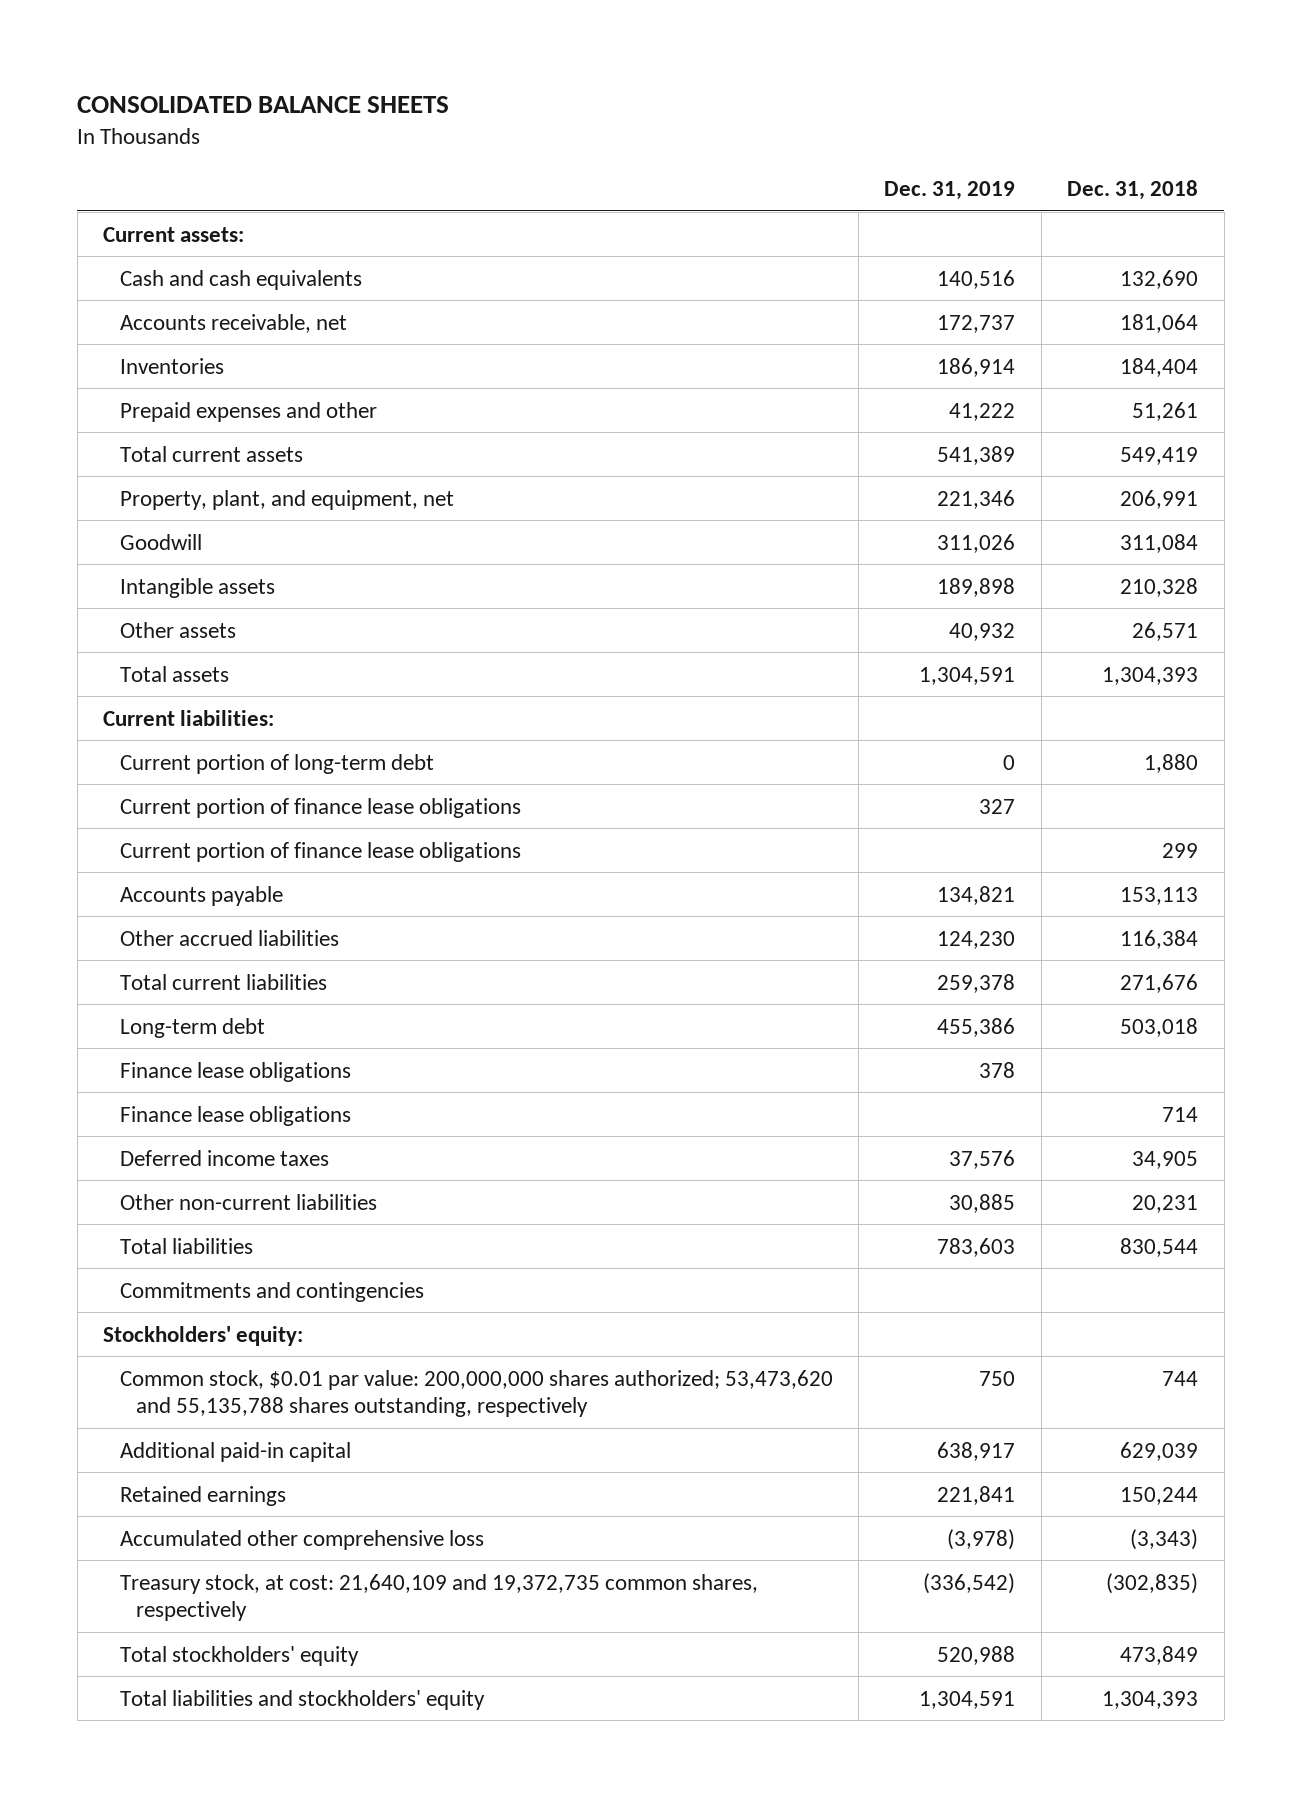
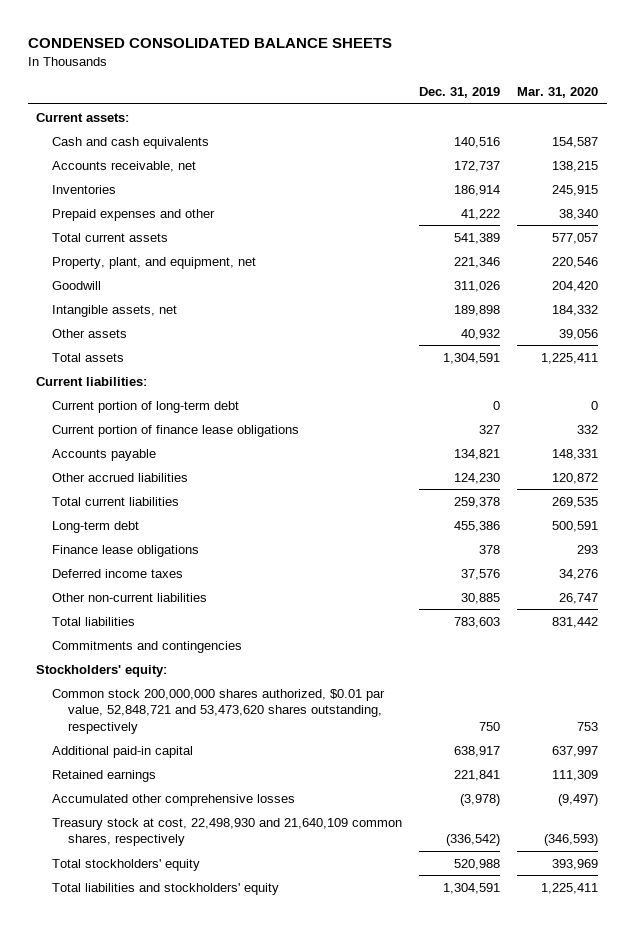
[77,95,450,113] CONSOLIDATED BALANCE SHEETS -> [27,38,392,49] CONDENSED CONSOLIDATED BALANCE SHEETS
[1067,180,1199,201] Dec. 31, 2018 -> none
none -> [517,86,599,98] Mar. 31, 2020
[119,577,275,598] Intangible assets -> [52,304,178,317] Intangible assets, net
[119,841,521,862] Current portion of finance lease obligations -> none
[119,1105,351,1126] Finance lease obligations -> none
[119,1369,833,1418] Common stock, $0.01 par value: 200,000,000 shares authorized; 53,473,620 and 55,135,788 shares outstanding, respectively -> [52,688,386,734] Common stock 200,000,000 shares authorized, $0.01 par value, 52,848,721 and 53,473,620 shares outstanding, respectively
[119,1529,484,1550] Accumulated other comprehensive loss -> [52,793,296,806] Accumulated other comprehensive losses
[119,1573,758,1622] Treasury stock, at cost: 21,640,109 and 19,372,735 common shares, respectively -> [52,817,403,847] Treasury stock at cost, 22,498,930 and 21,640,109 common shares, respectively

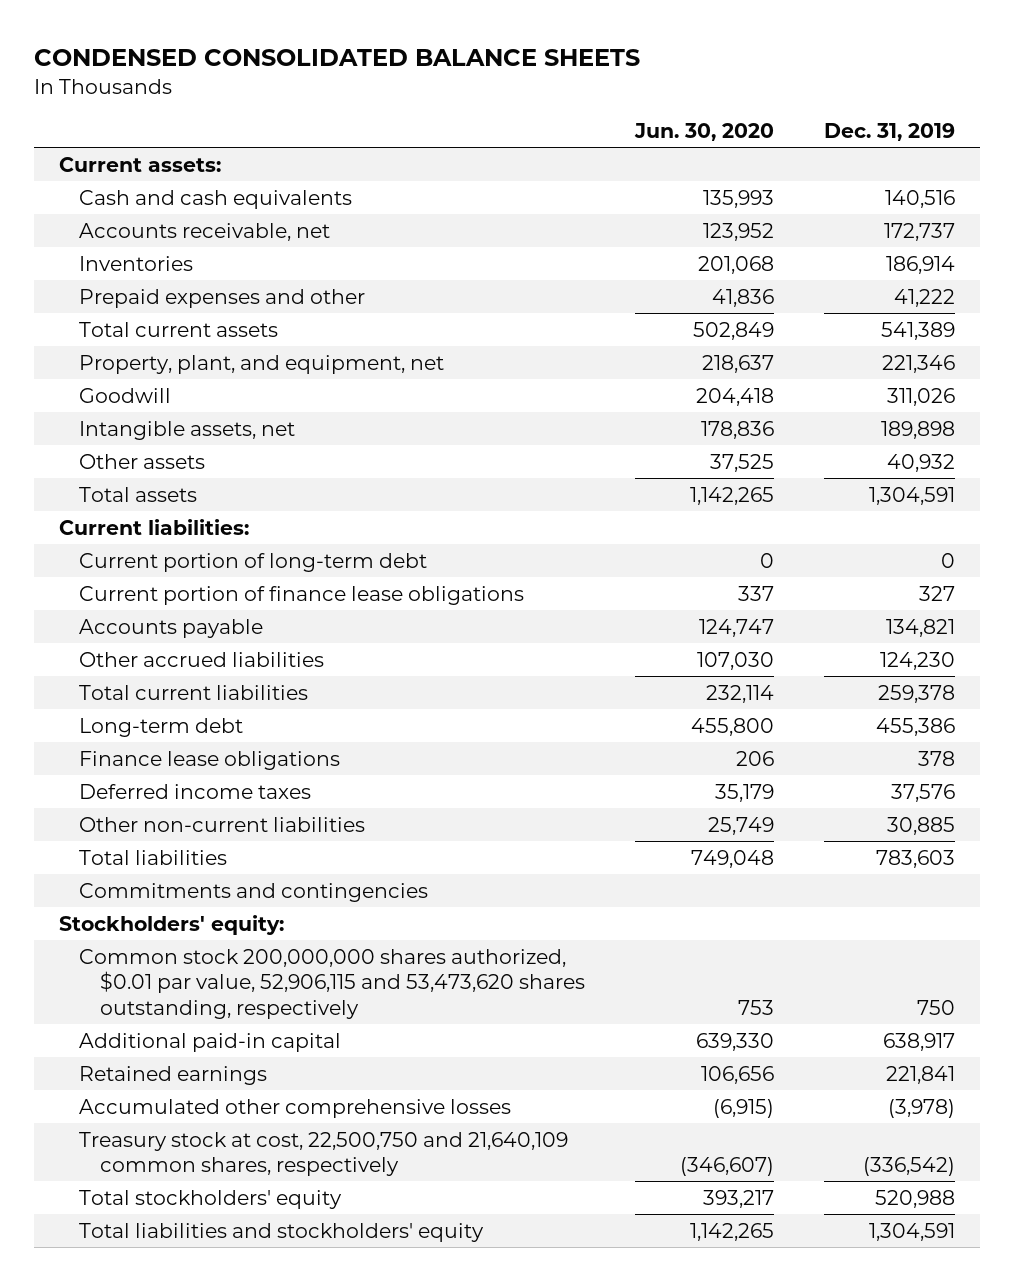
[517,86,599,98] Mar. 31, 2020 -> none
none -> [633,123,774,142] Jun. 30, 2020
[52,688,386,734] Common stock 200,000,000 shares authorized, $0.01 par value, 52,848,721 and 53,473,620 shares outstanding, respectively -> [79,948,585,1020] Common stock 200,000,000 shares authorized, $0.01 par value, 52,906,115 and 53,473,620 shares outstanding, respectively
[52,817,403,847] Treasury stock at cost, 22,498,930 and 21,640,109 common shares, respectively -> [79,1131,569,1177] Treasury stock at cost, 22,500,750 and 21,640,109 common shares, respectively

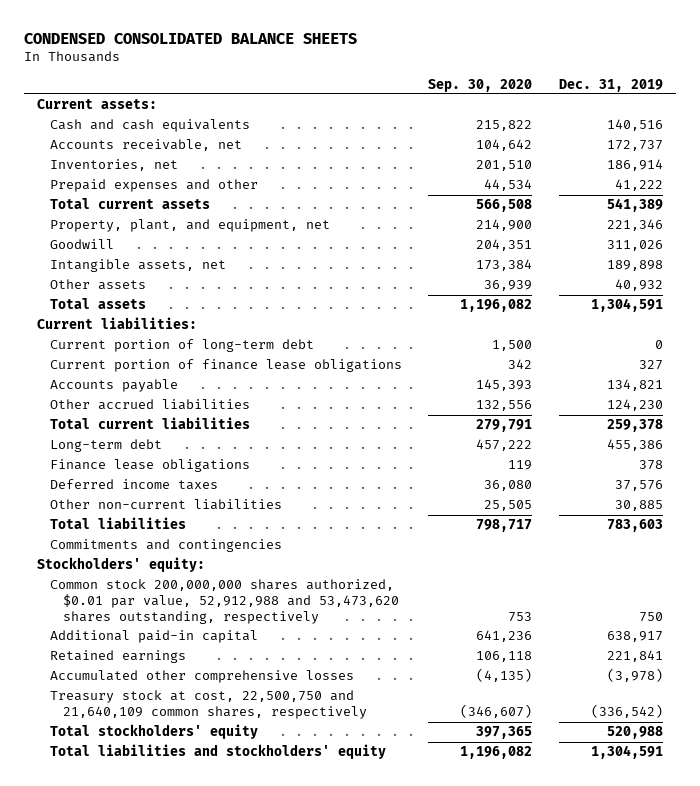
[633,123,774,142] Jun. 30, 2020 -> none
none -> [428,78,533,92] Sep. 30, 2020
[79,255,194,271] Inventories -> [50,159,179,172] Inventories, net
[79,948,585,1020] Common stock 200,000,000 shares authorized, $0.01 par value, 52,906,115 and 53,473,620 shares outstanding, respectively -> [50,579,400,624] Common stock 200,000,000 shares authorized, $0.01 par value, 52,912,988 and 53,473,620 shares outstanding, respectively

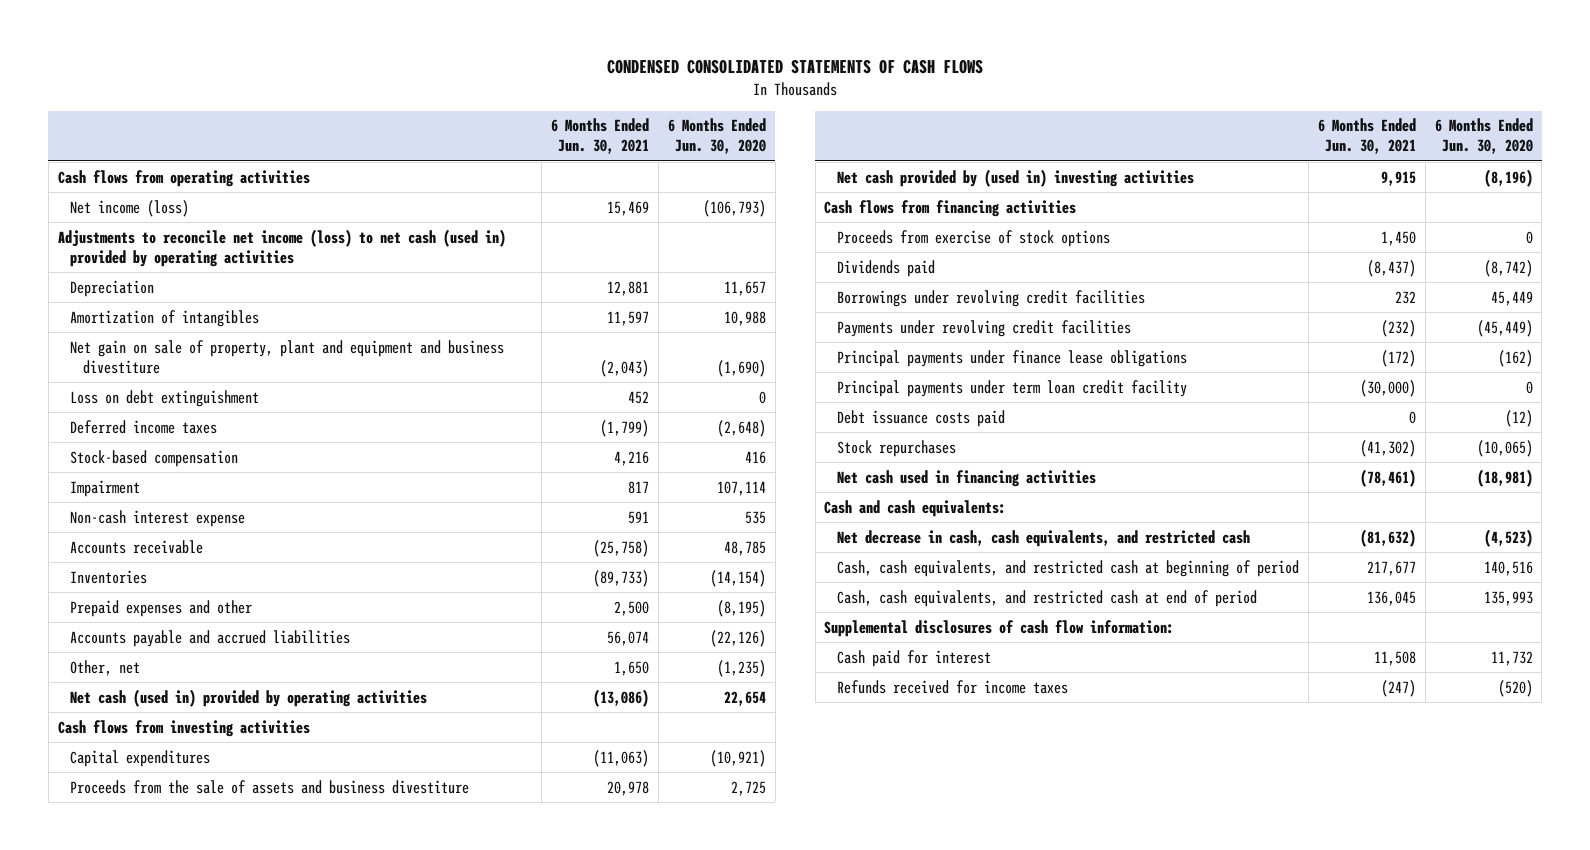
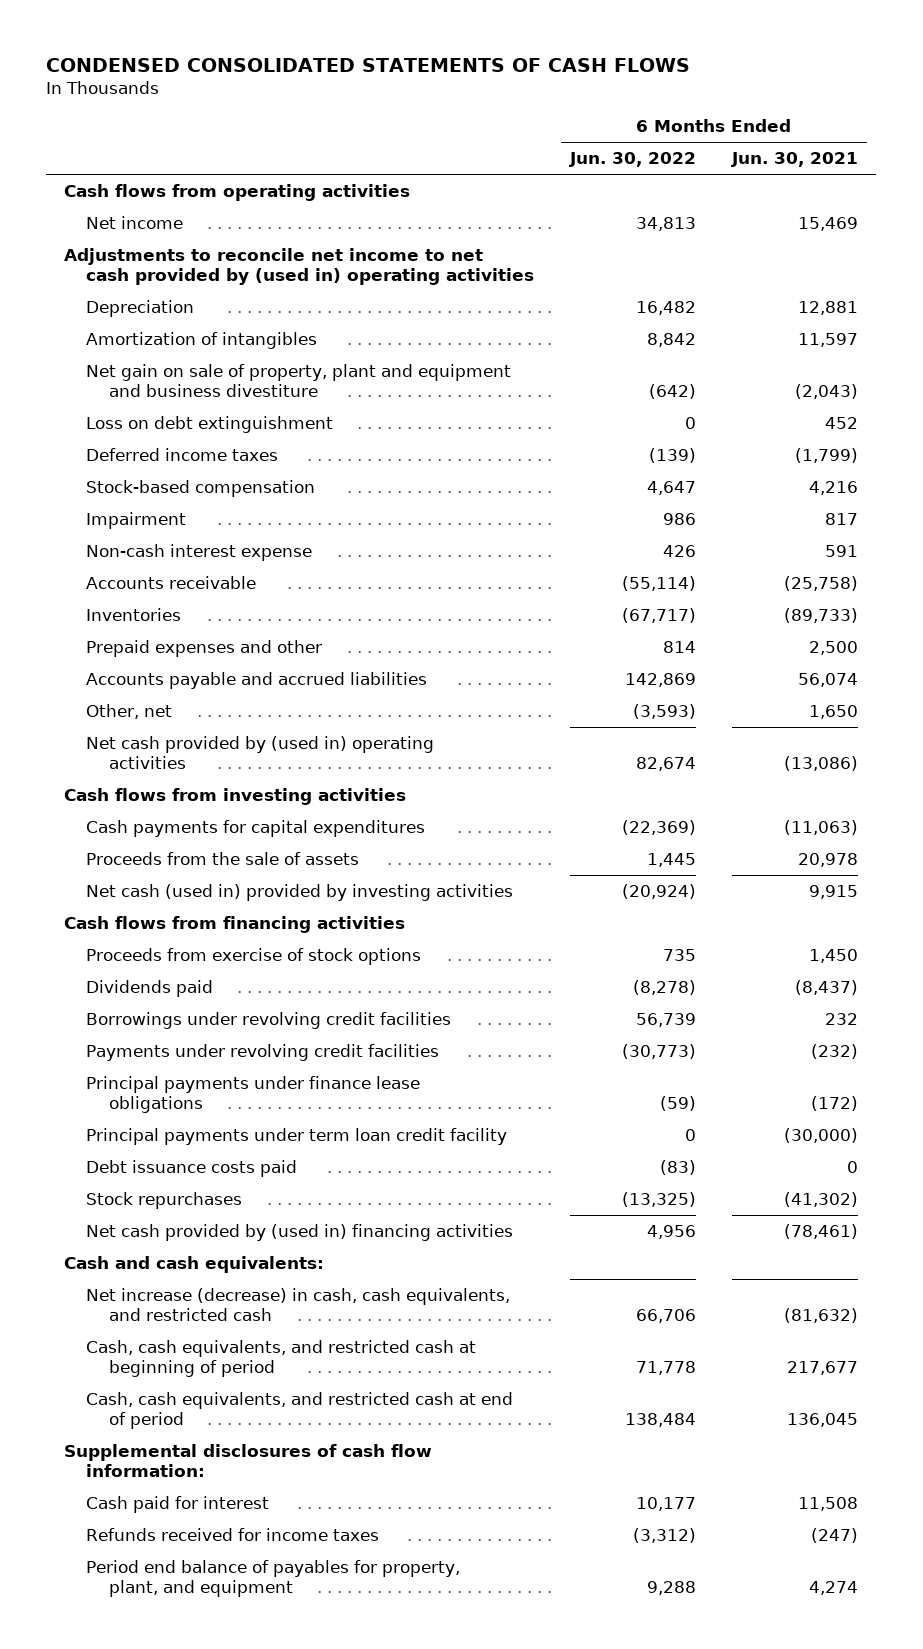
[667,118,766,155] 6 Months Ended Jun. 30, 2020 -> none
none -> [569,152,697,168] Jun. 30, 2022
[70,199,190,217] Net income (loss) -> [86,215,184,229] Net income
[57,228,506,267] Adjustments to reconcile net income (loss) to net cash (used in) provided by operating activities -> [64,247,535,286] Adjustments to reconcile net income to net cash provided by (used in) operating activities
[70,688,428,707] Net cash (used in) provided by operating activities -> [86,735,435,770] Net cash provided by (used in) operating activities
[70,749,211,767] Capital expenditures -> [86,819,426,837] Cash payments for capital expenditures
[70,779,470,794] Proceeds from the sale of assets and business divestiture -> [86,851,360,865] Proceeds from the sale of assets
[837,168,1195,187] Net cash provided by (used in) investing activities -> [86,883,514,901] Net cash (used in) provided by investing activities
[837,469,1097,487] Net cash used in financing activities -> [86,1223,514,1241] Net cash provided by (used in) financing activities
[837,529,1251,547] Net decrease in cash, cash equivalents, and restricted cash -> [86,1287,511,1322] Net increase (decrease) in cash, cash equivalents, and restricted cash
none -> [86,1559,461,1598] Period end balance of payables for property, plant, and equipment

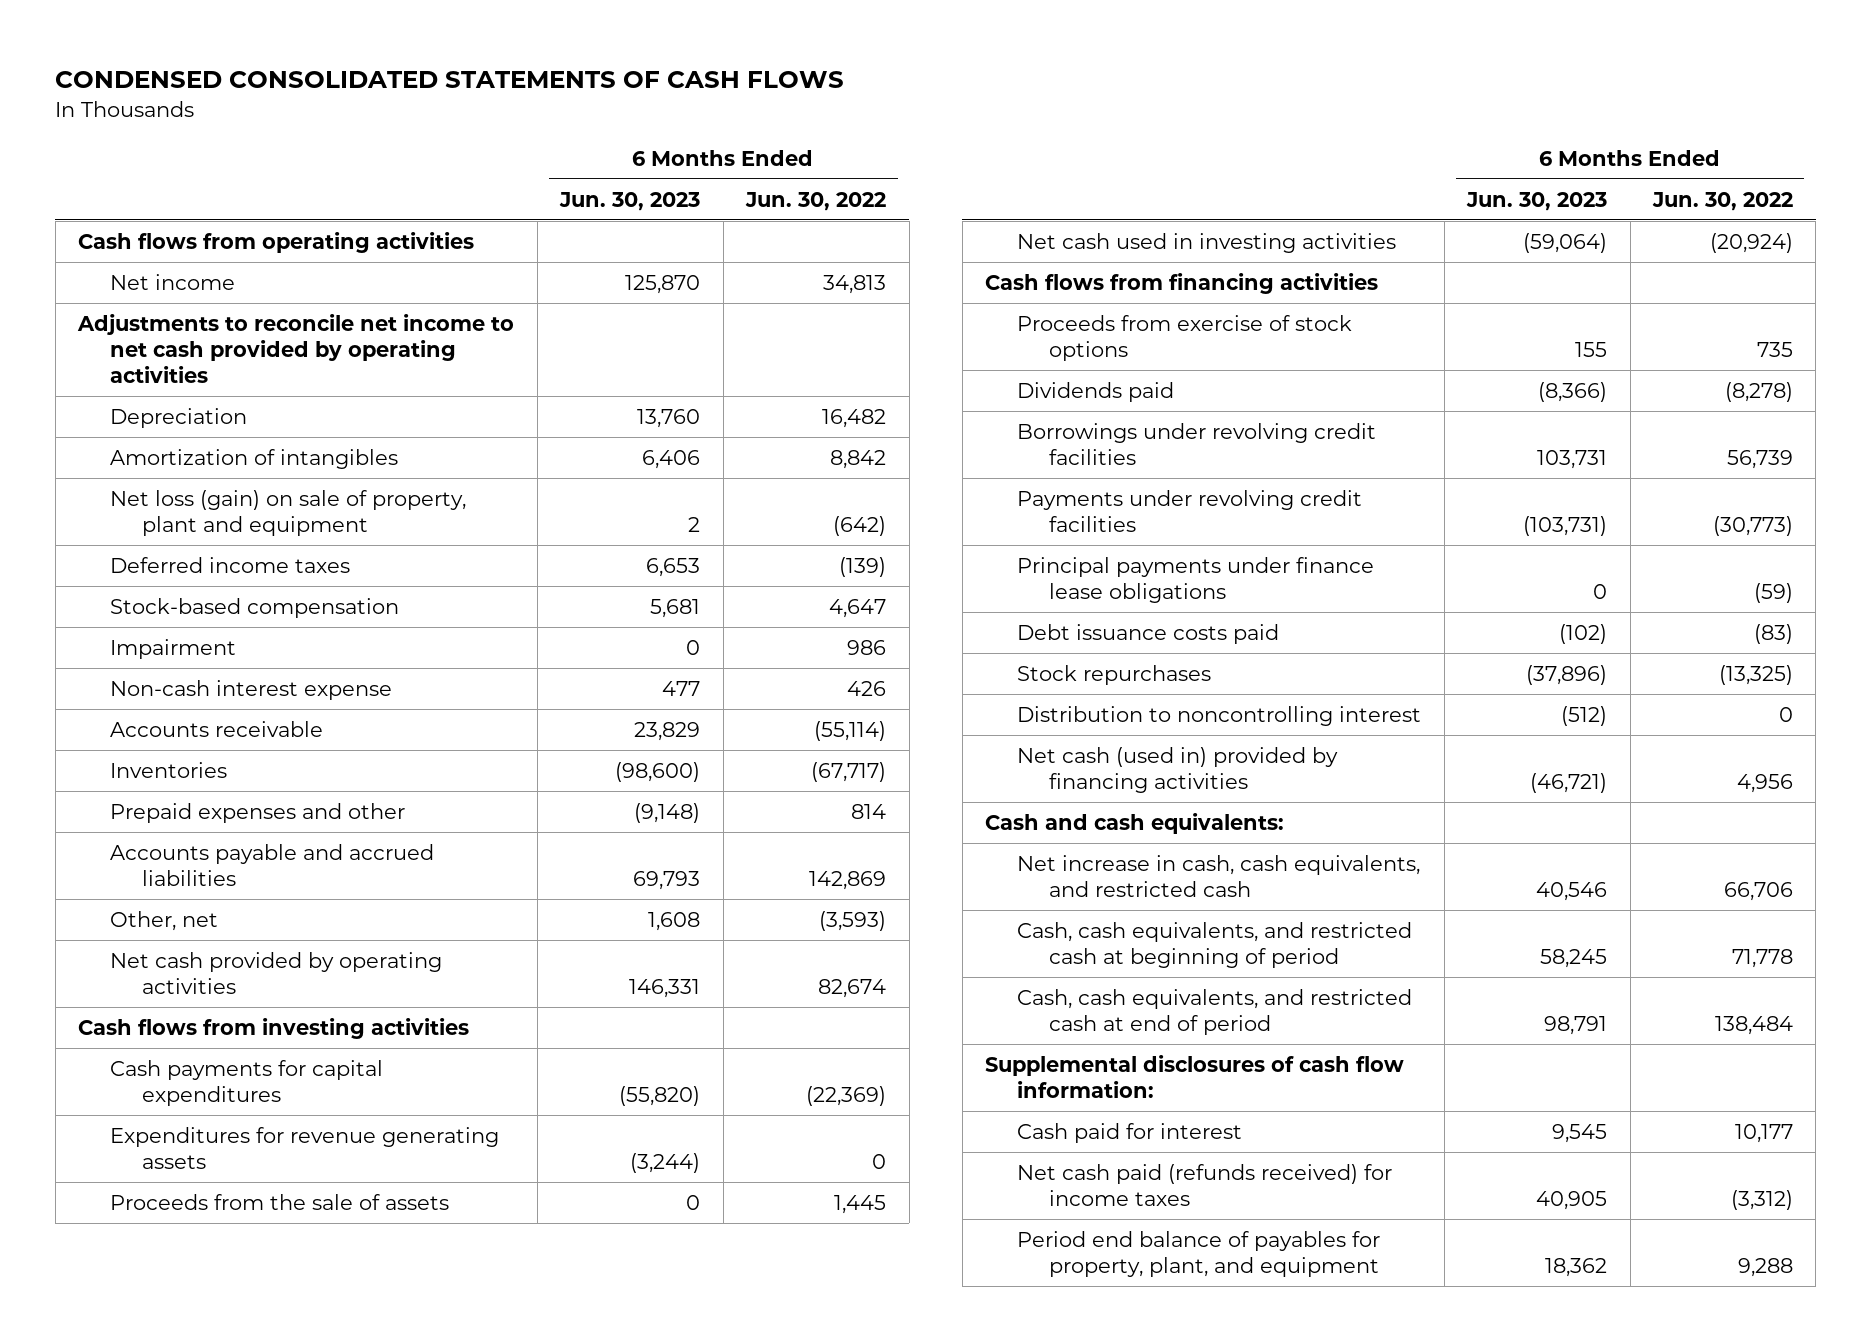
[731,152,859,168] Jun. 30, 2021 -> none
none -> [559,191,701,211] Jun. 30, 2023
[64,247,535,286] Adjustments to reconcile net income to net cash provided by (used in) operating activities -> [77,313,515,384] Adjustments to reconcile net income to net cash provided by operating activities
[86,415,334,433] Loss on debt extinguishment -> none
[86,363,512,398] Net gain on sale of property, plant and equipment and business divestiture -> [110,489,467,537] Net loss (gain) on sale of property, plant and equipment
[86,735,435,770] Net cash provided by (used in) operating activities -> [110,951,443,995] Net cash provided by operating activities
none -> [110,1126,500,1170] Expenditures for revenue generating assets
[86,883,514,901] Net cash (used in) provided by investing activities -> [1016,232,1396,253] Net cash used in investing activities
[86,1127,508,1145] Principal payments under term loan credit facility -> none
none -> [1016,705,1421,726] Distribution to noncontrolling interest
[86,1223,514,1241] Net cash provided by (used in) financing activities -> [1016,746,1338,794] Net cash (used in) provided by financing activities
[86,1287,511,1322] Net increase (decrease) in cash, cash equivalents, and restricted cash -> [1016,854,1420,898] Net increase in cash, cash equivalents, and restricted cash
[86,1527,380,1541] Refunds received for income taxes -> [1016,1163,1392,1207] Net cash paid (refunds received) for income taxes

